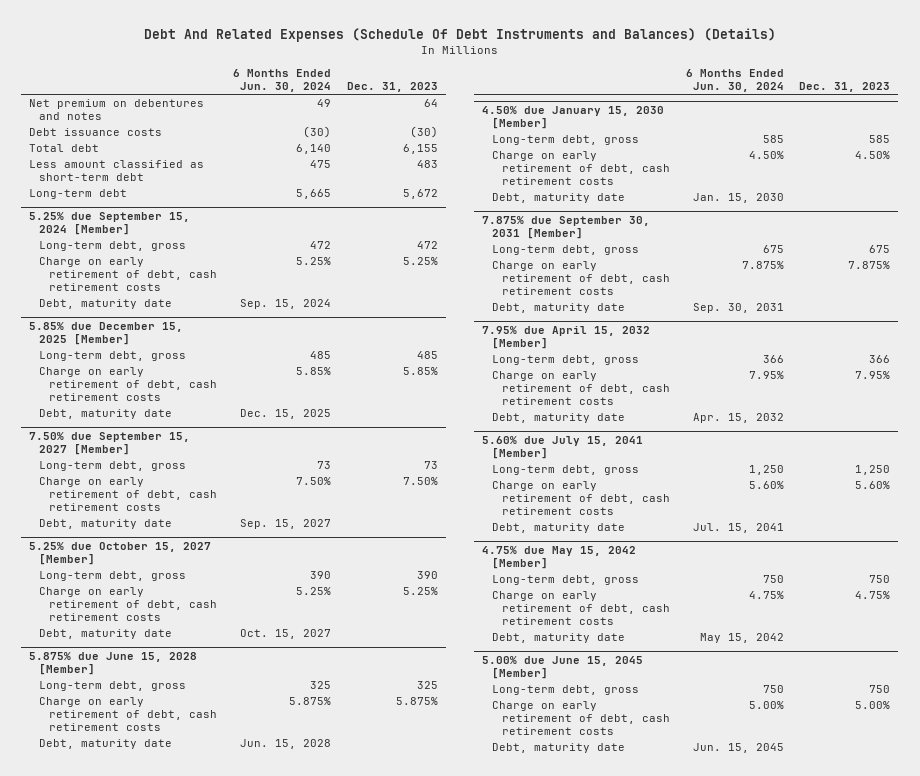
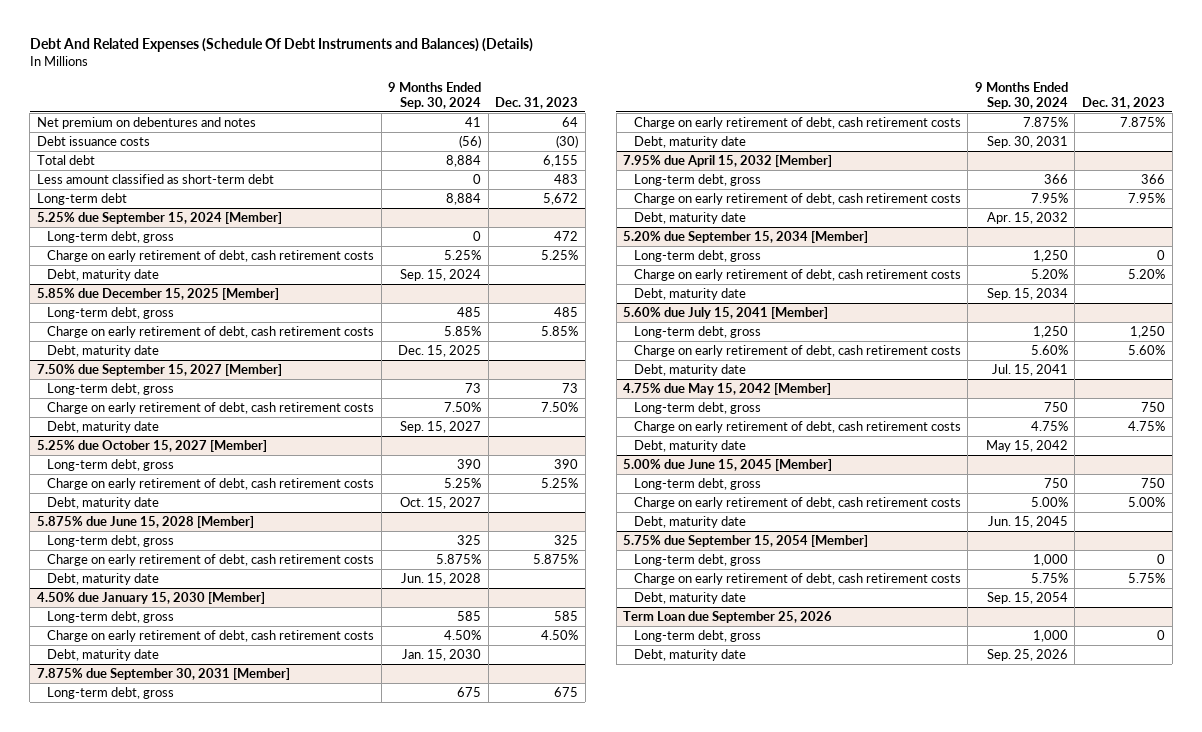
[233,69,332,93] 6 Months Ended Jun. 30, 2024 -> none
none -> [388,81,482,109] 9 Months Ended Sep. 30, 2024
none -> [623,230,869,243] 5.20% due September 15, 2034 [Member]
none -> [633,249,761,262] Long-term debt, gross
none -> [633,268,961,281] Charge on early retirement of debt, cash retirement costs
none -> [633,287,746,300] Debt, maturity date
none -> [623,534,869,547] 5.75% due September 15, 2054 [Member]
none -> [633,553,761,566] Long-term debt, gross
none -> [633,572,961,585] Charge on early retirement of debt, cash retirement costs
none -> [633,591,746,604] Debt, maturity date
none -> [623,610,833,623] Term Loan due September 25, 2026
none -> [633,629,761,642] Long-term debt, gross
none -> [633,648,746,661] Debt, maturity date

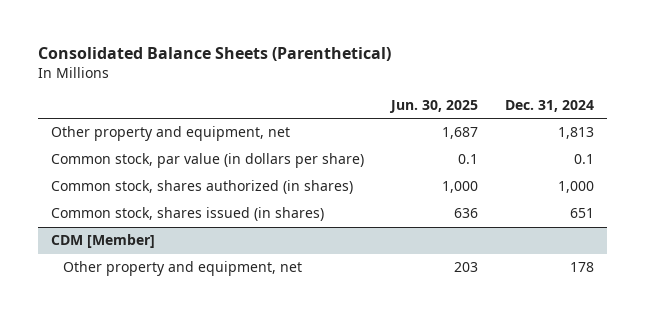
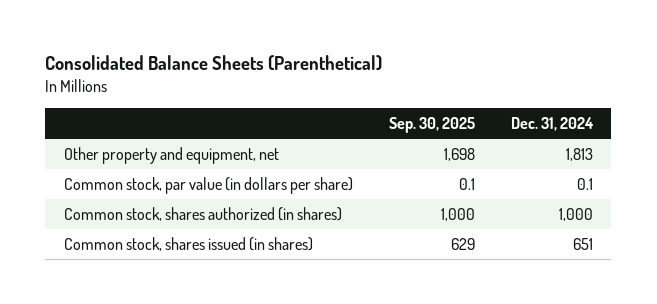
[388,100,478,114] Jun. 30, 2025 -> none
none -> [388,116,475,133] Sep. 30, 2025
[50,234,155,249] CDM [Member] -> none
[63,261,303,277] Other property and equipment, net -> none

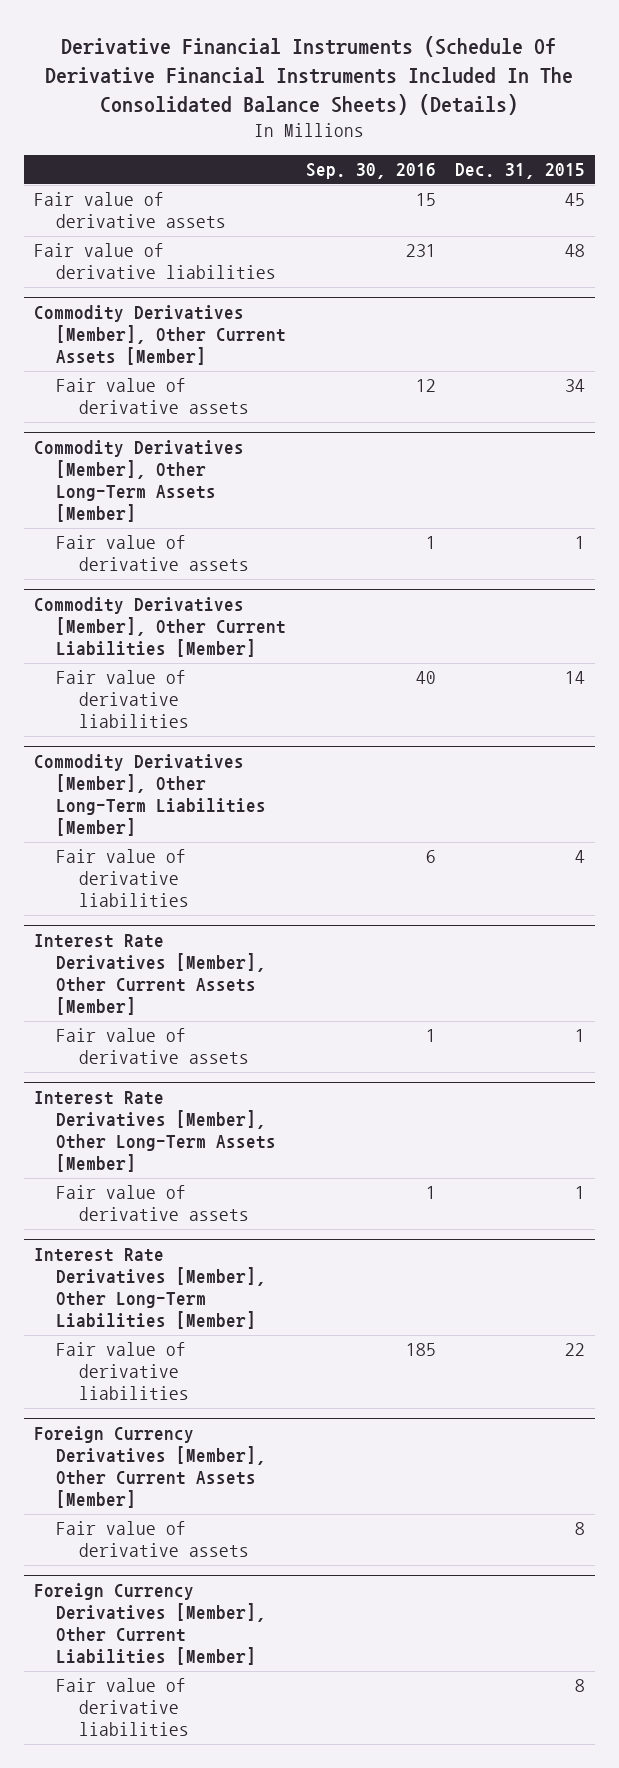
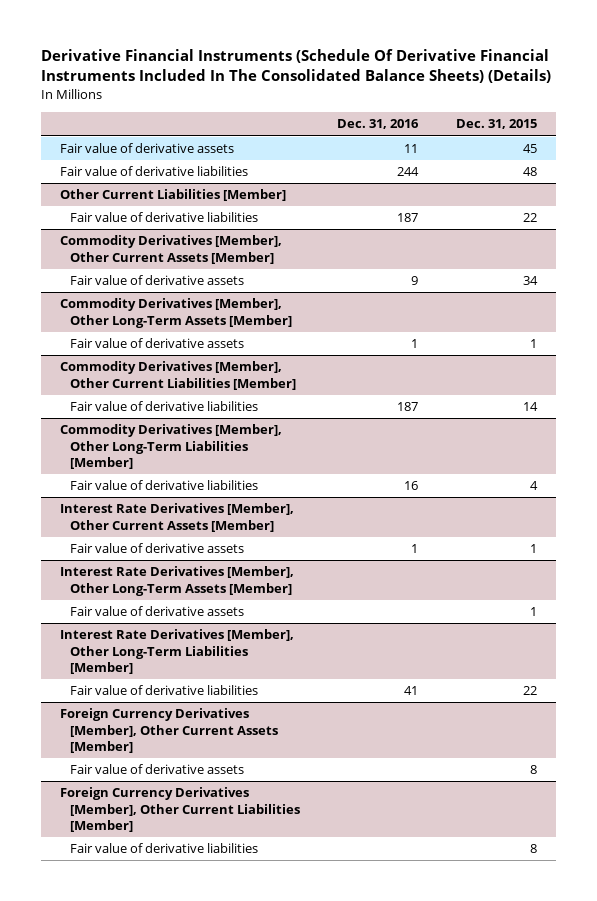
[305,163,436,180] Sep. 30, 2016 -> none
none -> [337,119,420,130] Dec. 31, 2016
none -> [59,189,286,202] Other Current Liabilities [Member]
none -> [69,212,258,223] Fair value of derivative liabilities

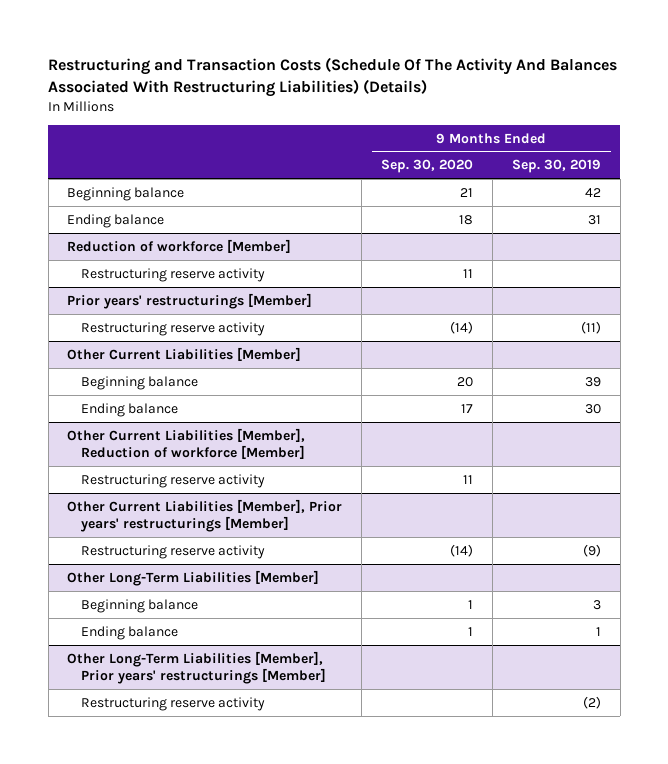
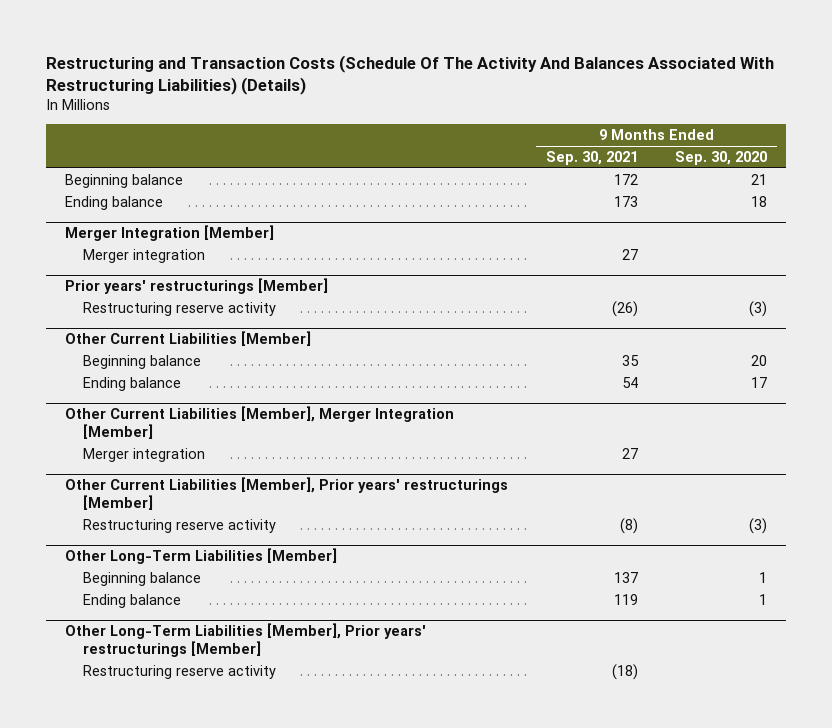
[511,159,601,174] Sep. 30, 2019 -> none
none -> [545,151,638,166] Sep. 30, 2021
[67,238,292,253] Reduction of workforce [Member] -> none
[81,267,266,282] Restructuring reserve activity -> none
none -> [65,225,275,242] Merger Integration [Member]
none -> [83,248,206,263] Merger integration
[450,320,474,334] (14) -> [749,300,768,317] (3)
[67,427,306,459] Other Current Liabilities [Member], Reduction of workforce [Member] -> none
[81,473,266,488] Restructuring reserve activity -> none
none -> [65,406,455,440] Other Current Liabilities [Member], Merger Integration [Member]
none -> [83,447,206,462] Merger integration
[450,543,474,557] (14) -> [749,517,768,534] (3)

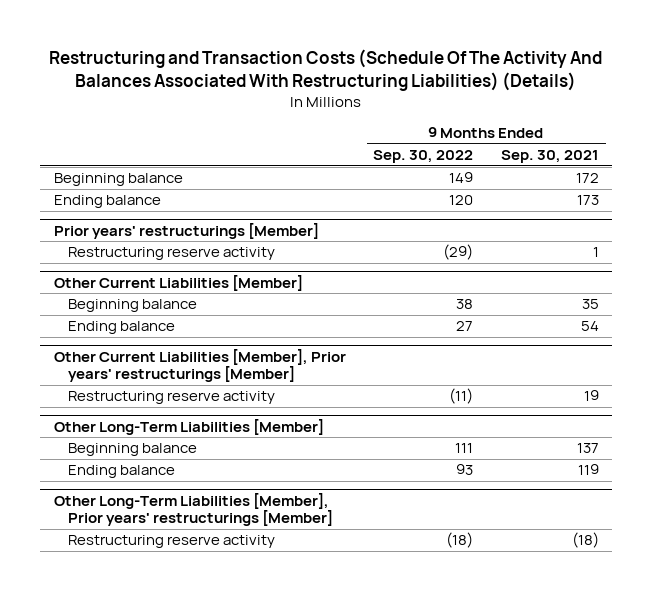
[675,151,768,166] Sep. 30, 2020 -> none
none -> [373,150,474,164] Sep. 30, 2022
[65,225,275,242] Merger Integration [Member] -> none
[83,248,206,263] Merger integration -> none
[611,300,638,317] (26) -> [592,247,599,258] 1
[65,406,455,440] Other Current Liabilities [Member], Merger Integration [Member] -> none
[83,447,206,462] Merger integration -> none
[619,517,638,534] (8) -> [583,390,599,402] 19

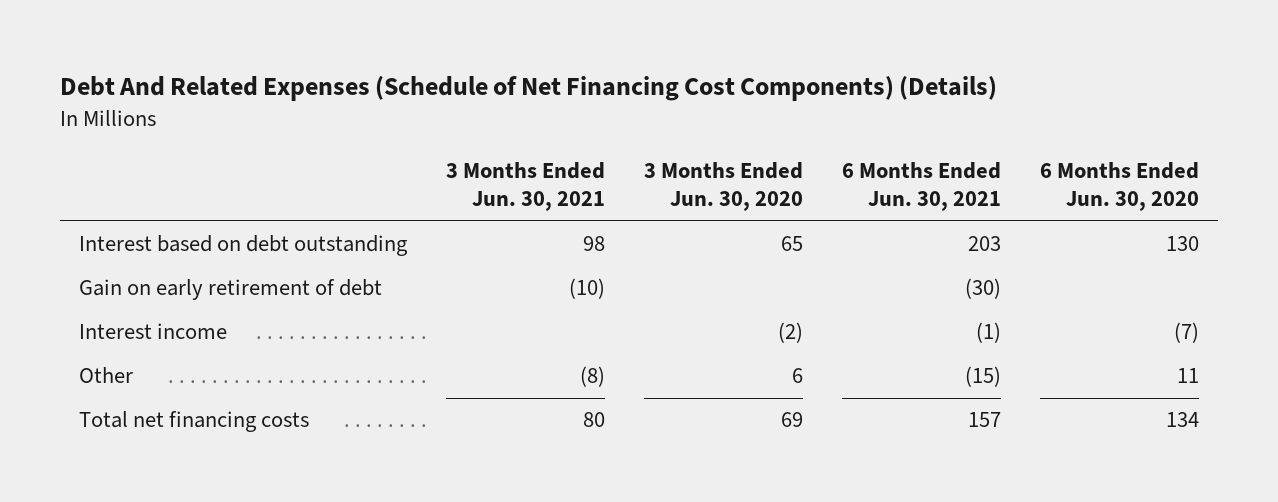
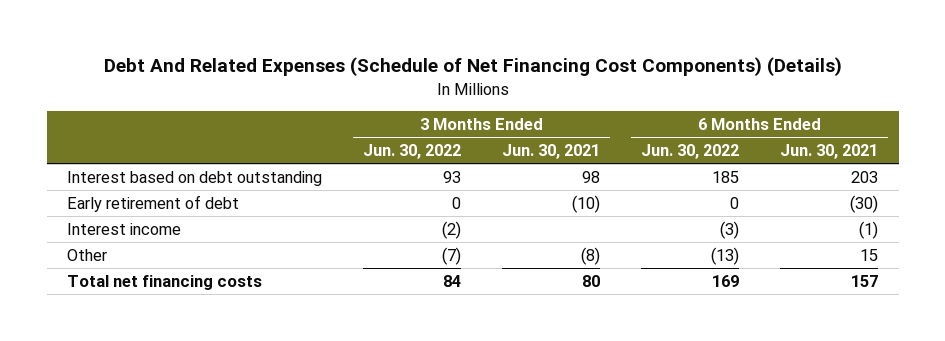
[644,161,804,212] 3 Months Ended Jun. 30, 2020 -> none
[1039,161,1199,212] 6 Months Ended Jun. 30, 2020 -> none
none -> [363,144,462,160] Jun. 30, 2022
none -> [641,144,740,160] Jun. 30, 2022
[79,279,383,301] Gain on early retirement of debt -> [67,194,240,212] Early retirement of debt
[964,366,1001,388] (15) -> [860,248,879,261] 15

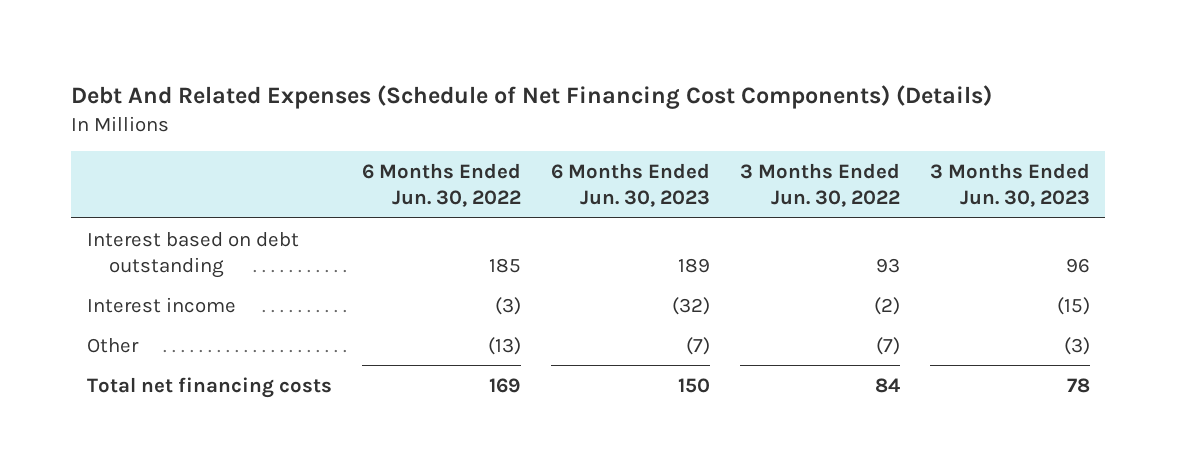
[502,144,601,160] Jun. 30, 2021 -> none
[780,144,879,160] Jun. 30, 2021 -> none
none -> [550,162,710,207] 6 Months Ended Jun. 30, 2023
none -> [930,162,1091,207] 3 Months Ended Jun. 30, 2023
[67,194,240,212] Early retirement of debt -> none

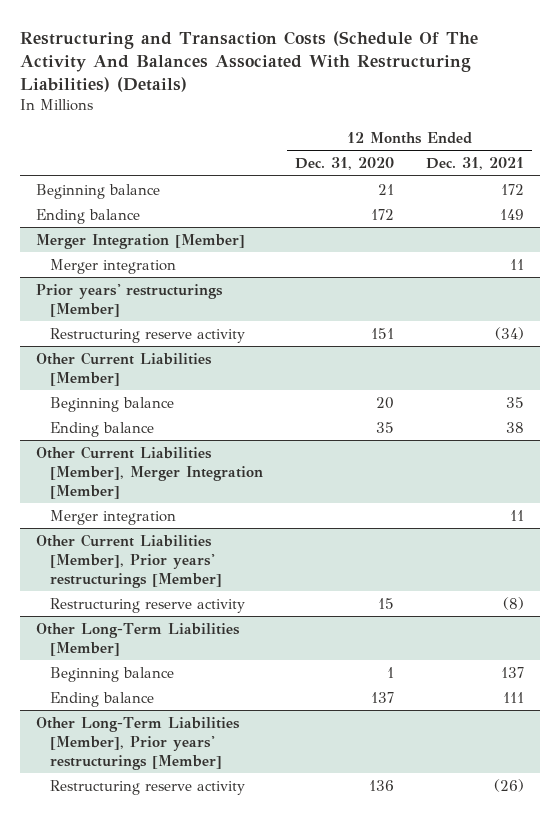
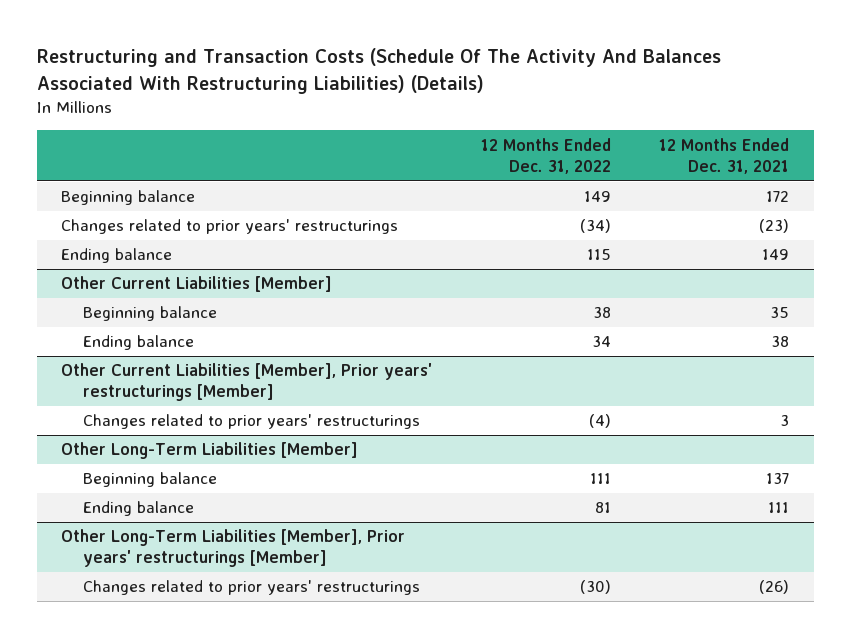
[294,157,394,171] Dec. 31, 2020 -> none
none -> [480,137,611,174] 12 Months Ended Dec. 31, 2022
none -> [61,219,399,235] Changes related to prior years' restructurings
[36,233,246,249] Merger Integration [Member] -> none
[49,258,176,274] Merger integration -> none
[36,283,224,317] Prior years' restructurings [Member] -> none
[49,327,245,343] Restructuring reserve activity -> none
[36,445,263,499] Other Current Liabilities [Member], Merger Integration [Member] -> none
[49,509,176,525] Merger integration -> none
[49,597,245,613] Restructuring reserve activity -> none
none -> [83,414,421,430] Changes related to prior years' restructurings
[49,779,245,795] Restructuring reserve activity -> [83,580,421,596] Changes related to prior years' restructurings

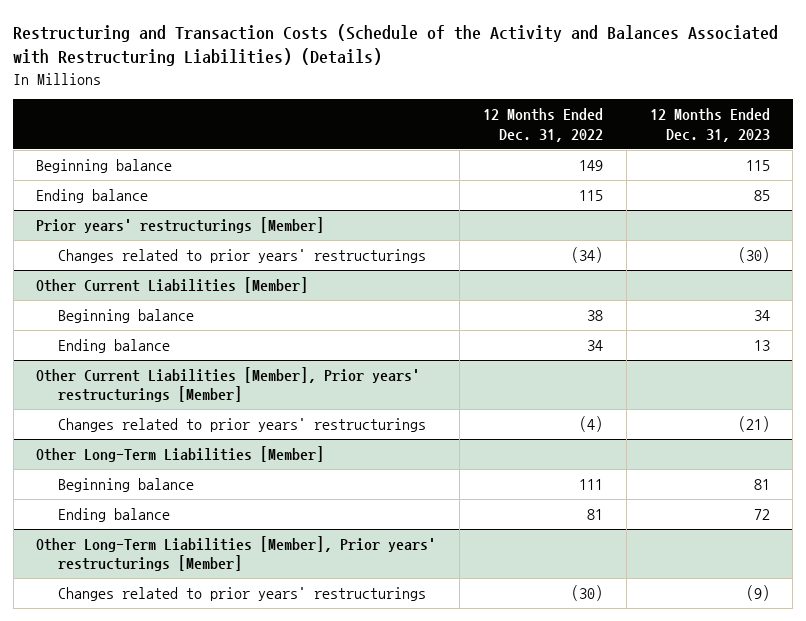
[36,48,721,95] Restructuring and Transaction Costs (Schedule Of The Activity And Balances Associated With Restructuring Liabilities) (Details) -> [13,23,779,67] Restructuring and Transaction Costs (Schedule of the Activity and Balances Associated with Restructuring Liabilities) (Details)
[659,137,790,174] 12 Months Ended Dec. 31, 2021 -> none
none -> [649,108,770,142] 12 Months Ended Dec. 31, 2023
[61,219,399,235] Changes related to prior years' restructurings -> none
none -> [36,217,325,234] Prior years' restructurings [Member]
none -> [57,249,426,264] Changes related to prior years' restructurings

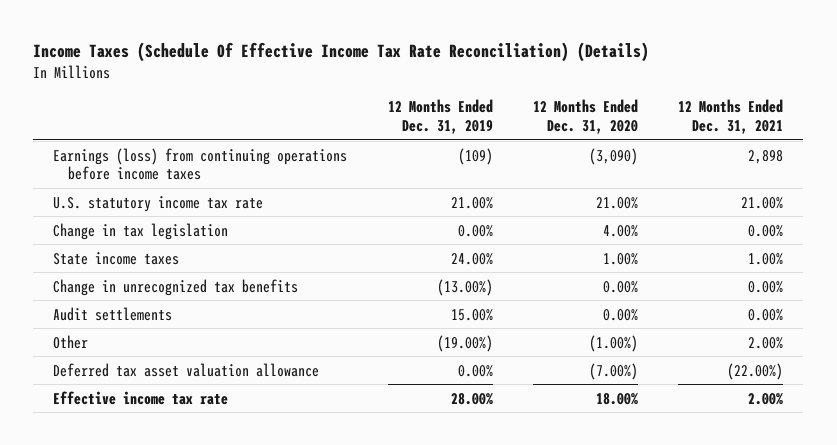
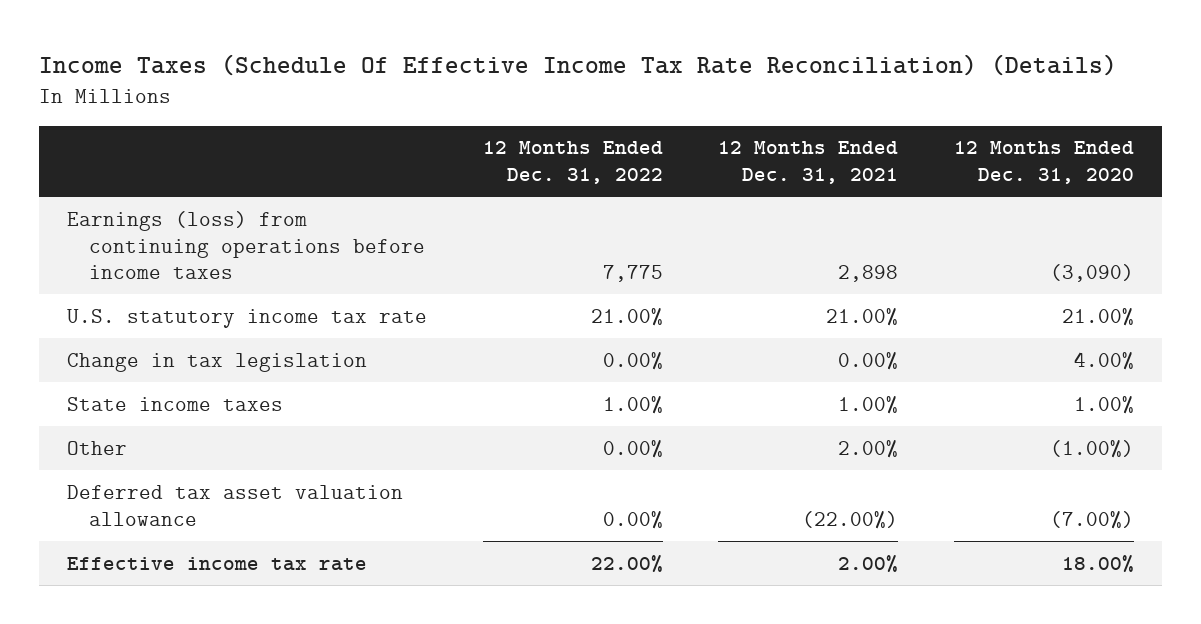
[387,99,493,134] 12 Months Ended Dec. 31, 2019 -> none
none -> [482,141,663,185] 12 Months Ended Dec. 31, 2022
[53,278,299,296] Change in unrecognized tax benefits -> none
[53,306,173,321] Audit settlements -> none

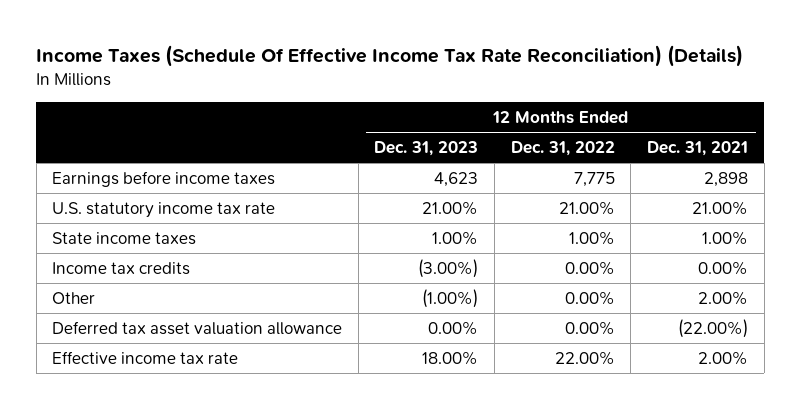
[954,141,1135,185] 12 Months Ended Dec. 31, 2020 -> none
none -> [374,140,479,156] Dec. 31, 2023
[66,210,426,280] Earnings (loss) from continuing operations before income taxes -> [52,170,276,187] Earnings before income taxes
[66,352,367,372] Change in tax legislation -> none
none -> [52,261,191,275] Income tax credits

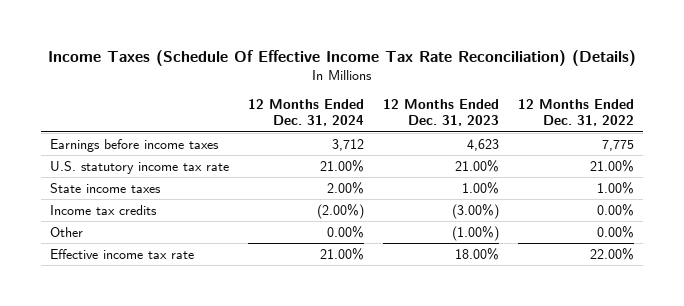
[647,140,749,156] Dec. 31, 2021 -> none
none -> [247,98,364,127] 12 Months Ended Dec. 31, 2024
[52,320,343,335] Deferred tax asset valuation allowance -> none

